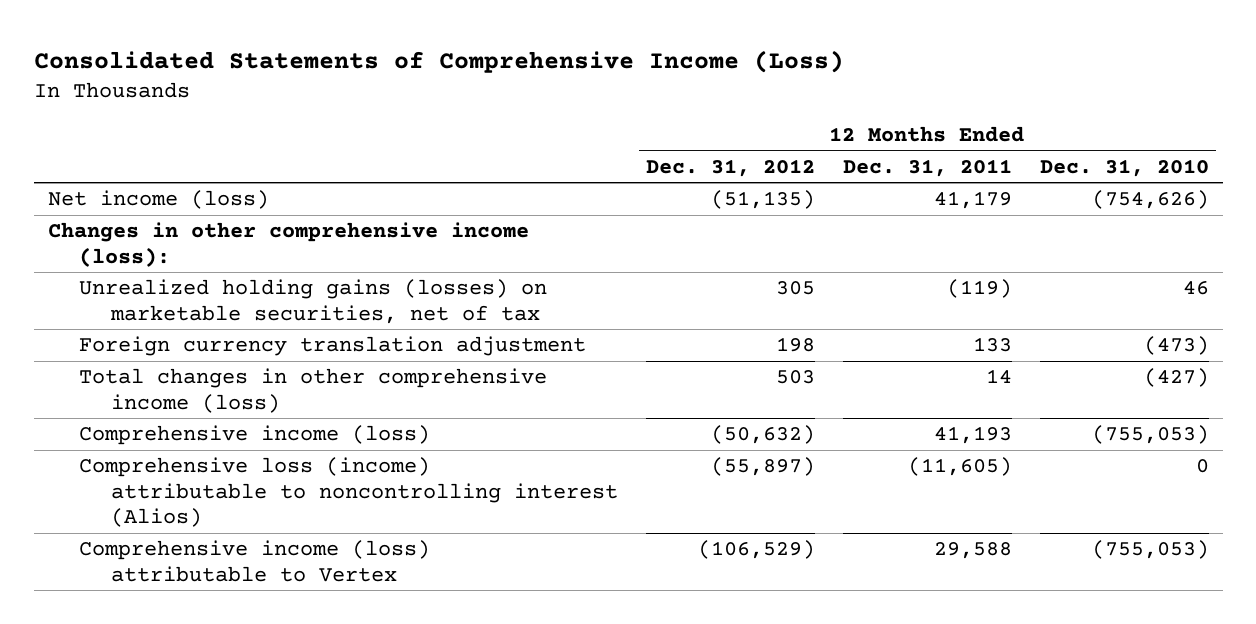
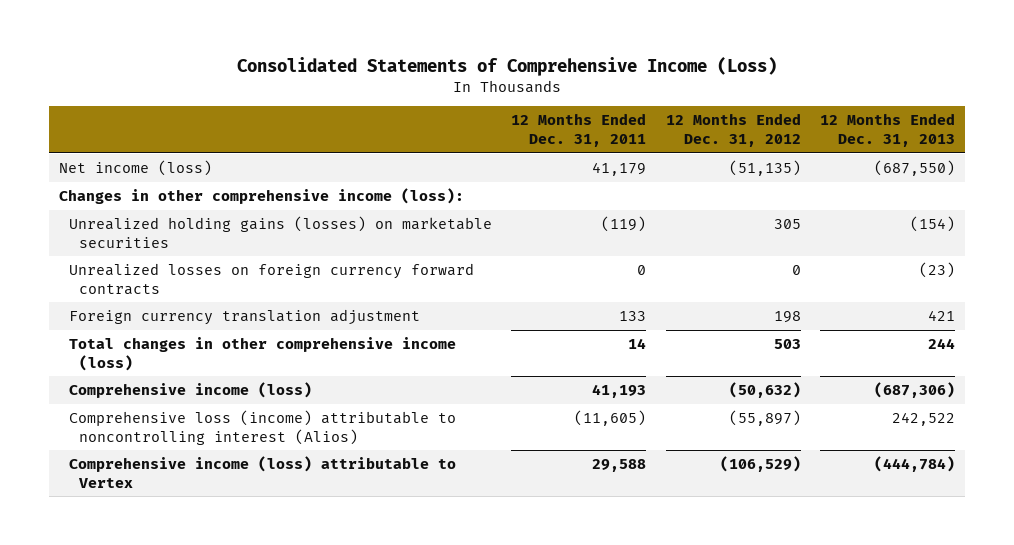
[1039,158,1209,177] Dec. 31, 2010 -> none
none -> [819,113,955,148] 12 Months Ended Dec. 31, 2013
[79,279,548,324] Unrealized holding gains (losses) on marketable securities, net of tax -> [68,216,492,248] Unrealized holding gains (losses) on marketable securities
none -> [68,263,474,295] Unrealized losses on foreign currency forward contracts

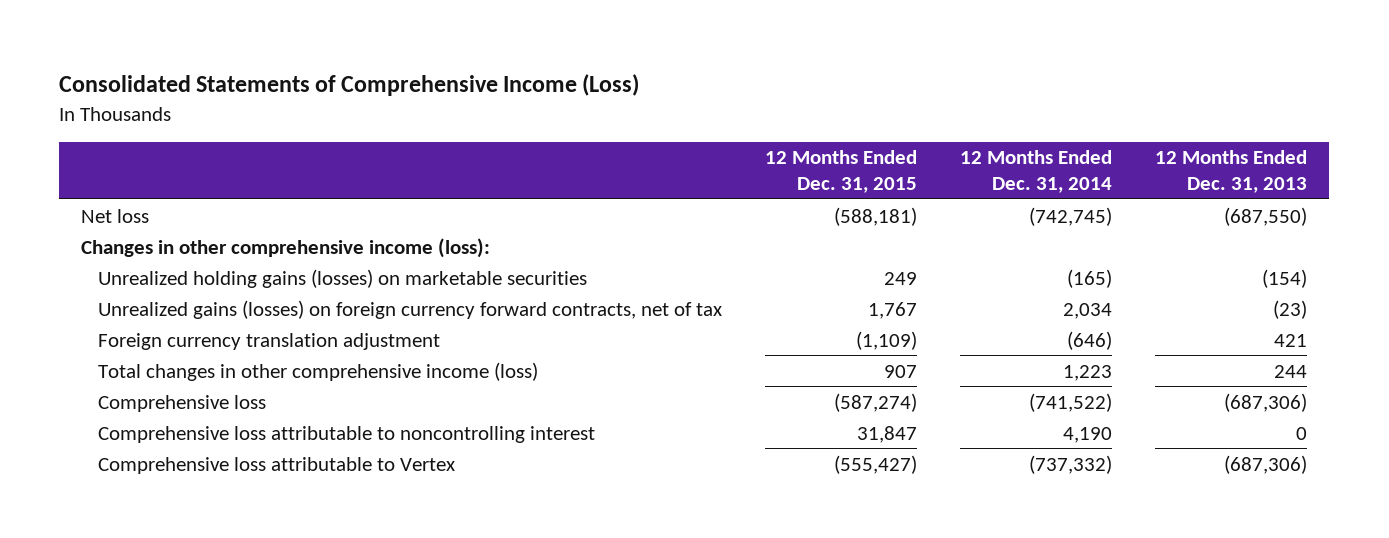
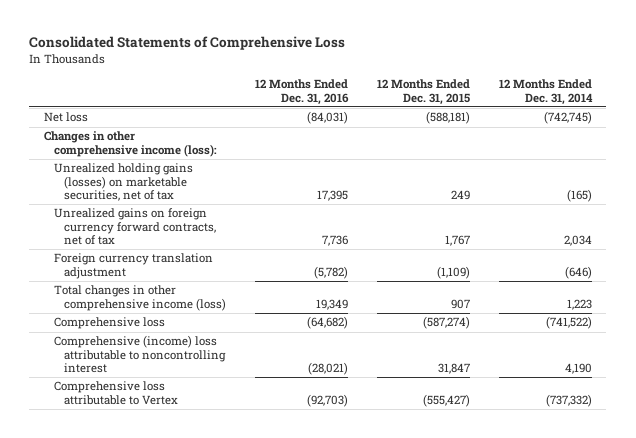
[59,74,640,97] Consolidated Statements of Comprehensive Income (Loss) -> [29,36,346,51] Consolidated Statements of Comprehensive Loss
[1155,150,1308,193] 12 Months Ended Dec. 31, 2013 -> none
none -> [254,79,349,105] 12 Months Ended Dec. 31, 2016
[97,268,587,288] Unrealized holding gains (losses) on marketable securities -> [53,163,193,202] Unrealized holding gains (losses) on marketable securities, net of tax
[97,299,722,319] Unrealized gains (losses) on foreign currency forward contracts, net of tax -> [53,208,216,246] Unrealized gains on foreign currency forward contracts, net of tax
[97,425,595,443] Comprehensive loss attributable to noncontrolling interest -> [53,335,226,374] Comprehensive (income) loss attributable to noncontrolling interest

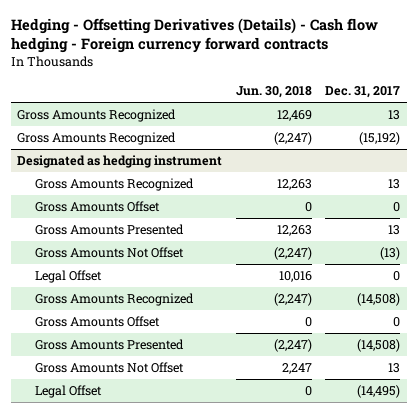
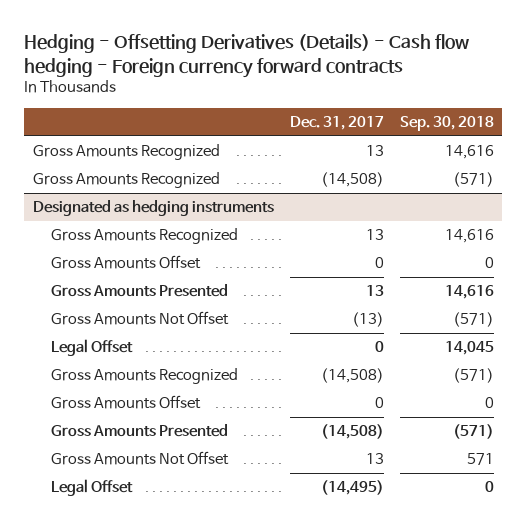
[235,85,312,98] Jun. 30, 2018 -> none
none -> [400,116,495,132] Sep. 30, 2018
[359,132,401,146] (15,192) -> [320,172,384,188] (14,508)
[17,155,223,169] Designated as hedging instrument -> [32,200,274,217] Designated as hedging instruments

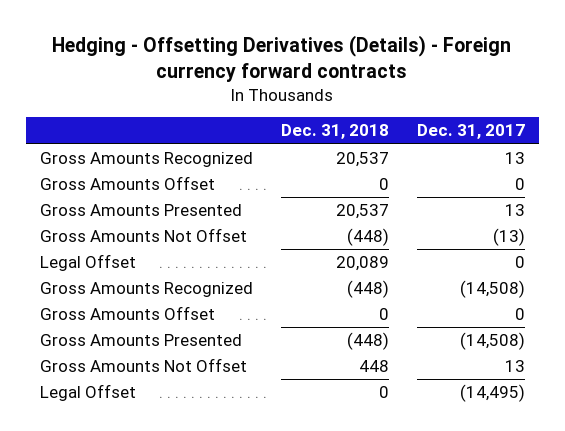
[24,34,470,78] Hedging - Offsetting Derivatives (Details) - Cash flow hedging - Foreign currency forward contracts -> [52,34,512,82] Hedging - Offsetting Derivatives (Details) - Foreign currency forward contracts
[400,116,495,132] Sep. 30, 2018 -> none
none -> [280,124,389,140] Dec. 31, 2018
[32,172,220,189] Gross Amounts Recognized -> none
[32,200,274,217] Designated as hedging instruments -> none
[50,228,238,245] Gross Amounts Recognized -> none

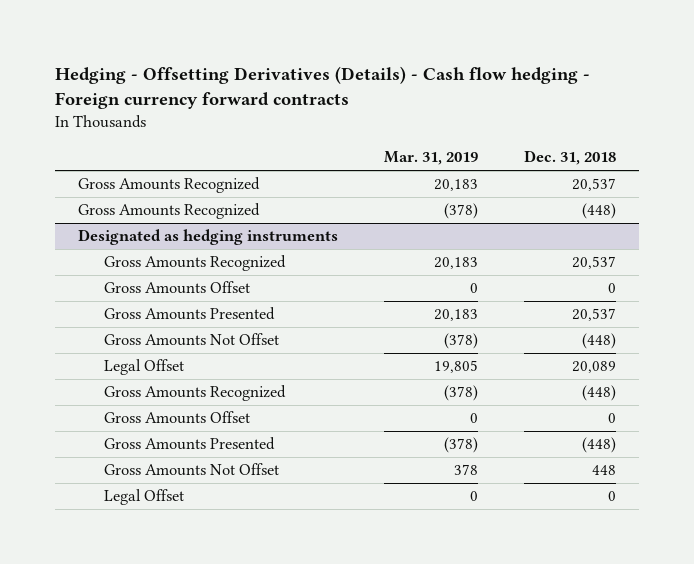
[52,34,512,82] Hedging - Offsetting Derivatives (Details) - Foreign currency forward contracts -> [54,66,590,110] Hedging - Offsetting Derivatives (Details) - Cash flow hedging - Foreign currency forward contracts
[416,124,525,140] Dec. 31, 2017 -> none
none -> [384,151,479,166] Mar. 31, 2019
none -> [78,203,261,220] Gross Amounts Recognized
none -> [78,229,339,246] Designated as hedging instruments
none -> [104,255,287,272] Gross Amounts Recognized

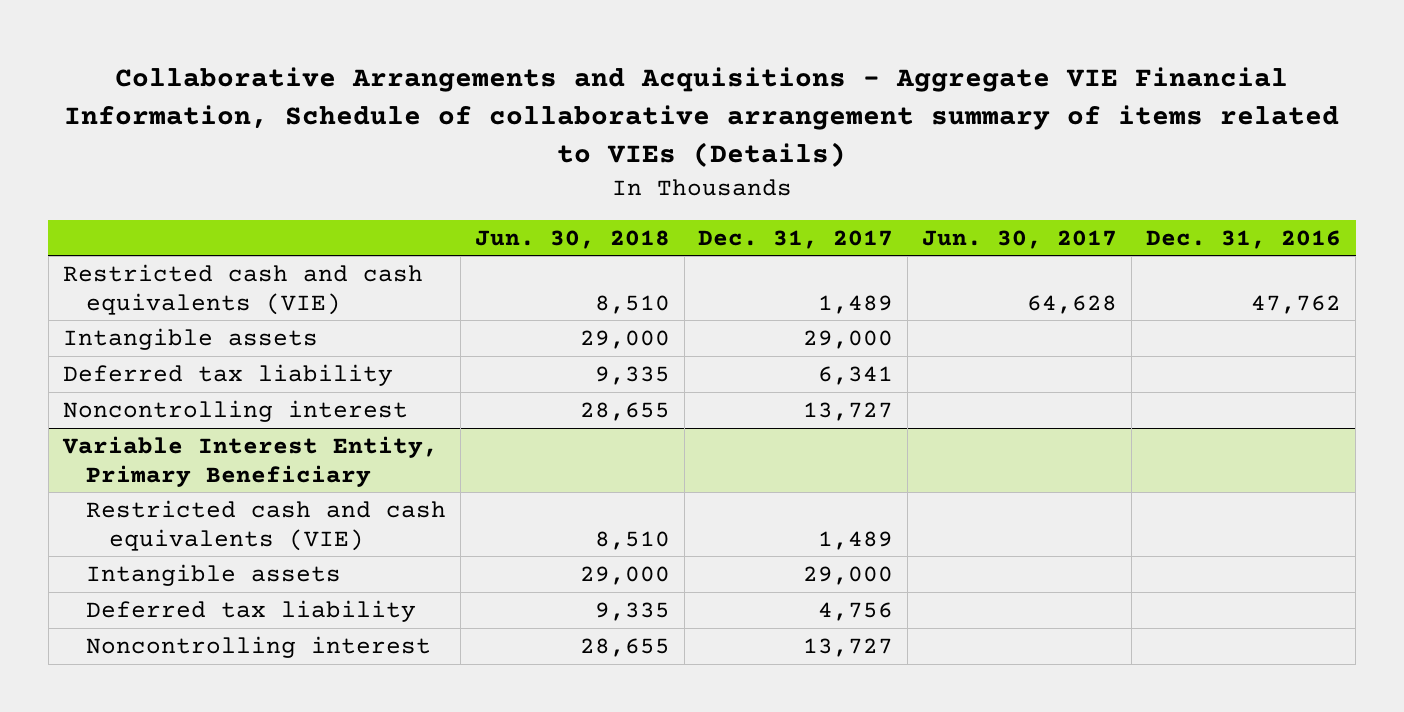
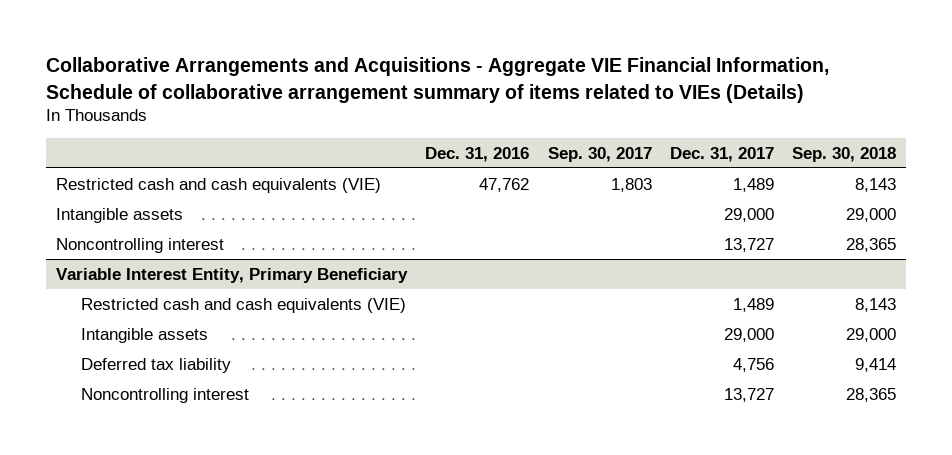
[474,229,670,249] Jun. 30, 2018 -> none
[922,229,1118,249] Jun. 30, 2017 -> none
none -> [547,146,652,162] Sep. 30, 2017
none -> [792,146,897,162] Sep. 30, 2018
[62,363,393,386] Deferred tax liability -> none

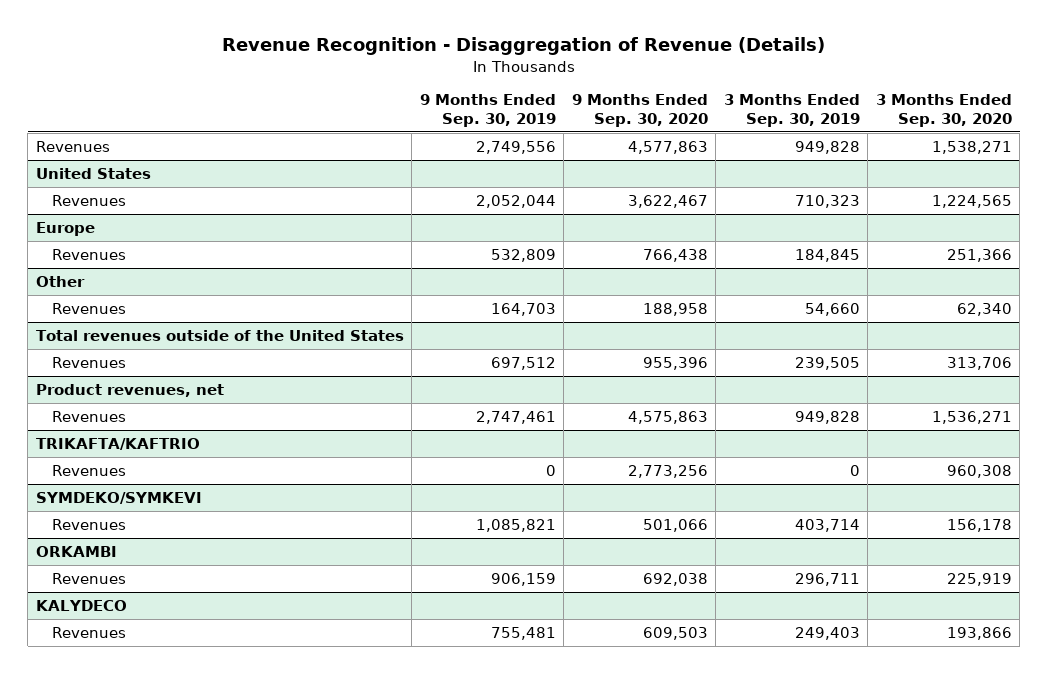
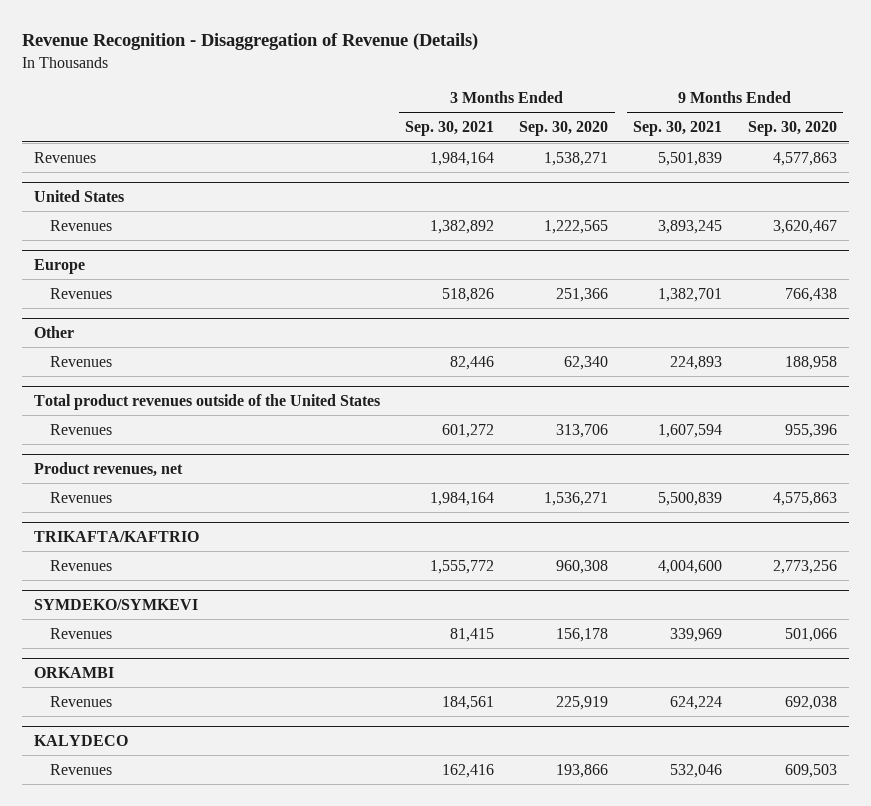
[419,94,556,128] 9 Months Ended Sep. 30, 2019 -> none
[723,94,860,128] 3 Months Ended Sep. 30, 2019 -> none
none -> [405,121,495,137] Sep. 30, 2021
none -> [633,121,723,137] Sep. 30, 2021
[627,194,708,208] 3,622,467 -> [772,219,837,234] 3,620,467
[931,194,1012,208] 1,224,565 -> [544,219,609,234] 1,222,565
[35,329,404,341] Total revenues outside of the United States -> [34,393,381,410] Total product revenues outside of the United States

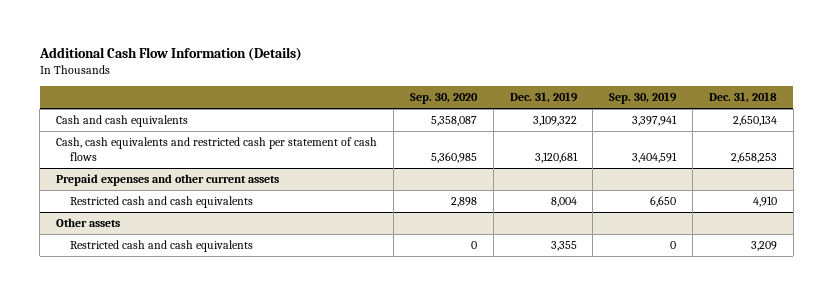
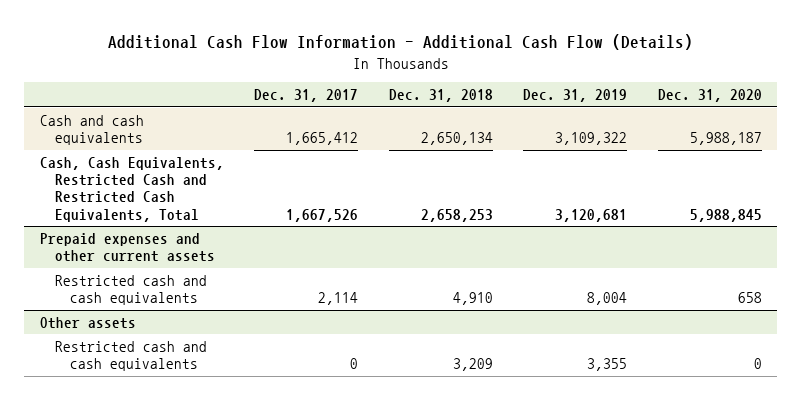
[38,47,302,62] Additional Cash Flow Information (Details) -> [107,34,693,51] Additional Cash Flow Information - Additional Cash Flow (Details)
[409,92,478,104] Sep. 30, 2020 -> none
[609,91,678,104] Sep. 30, 2019 -> none
none -> [254,89,359,103] Dec. 31, 2017
none -> [657,89,762,103] Dec. 31, 2020
[56,137,378,162] Cash, cash equivalents and restricted cash per statement of cash flows -> [39,156,224,222] Cash, Cash Equivalents, Restricted Cash and Restricted Cash Equivalents, Total

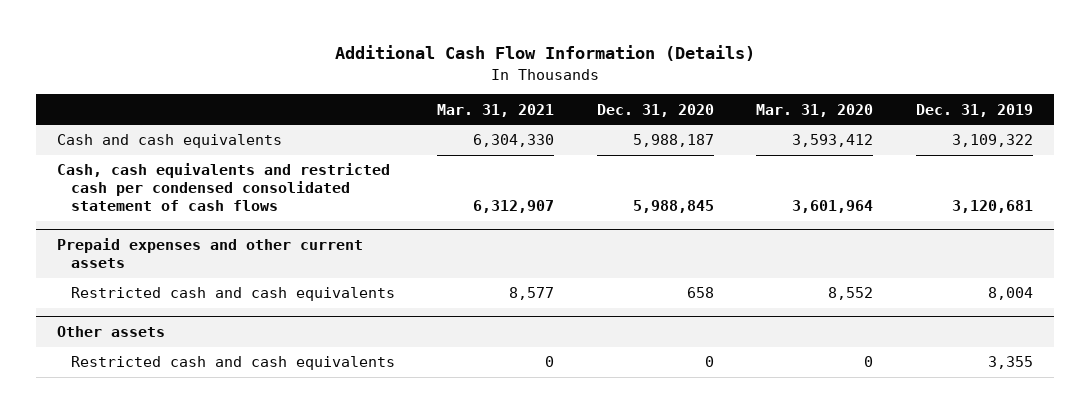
[107,34,693,51] Additional Cash Flow Information - Additional Cash Flow (Details) -> [334,45,755,62] Additional Cash Flow Information (Details)
[254,89,359,103] Dec. 31, 2017 -> none
[388,89,493,103] Dec. 31, 2018 -> none
none -> [437,103,555,117] Mar. 31, 2021
none -> [756,103,874,117] Mar. 31, 2020
[39,156,224,222] Cash, Cash Equivalents, Restricted Cash and Restricted Cash Equivalents, Total -> [57,163,391,212] Cash, cash equivalents and restricted cash per condensed consolidated statement of cash flows

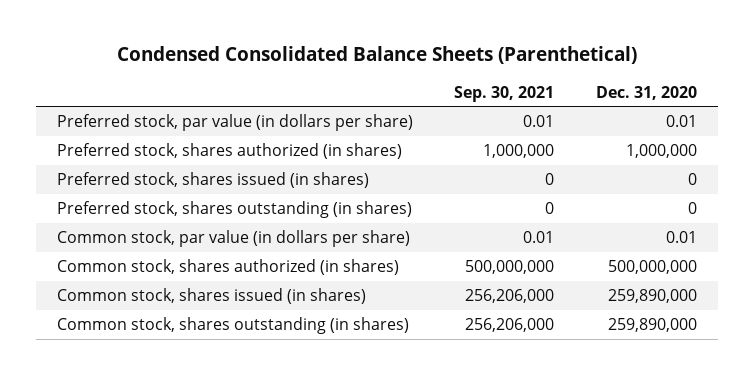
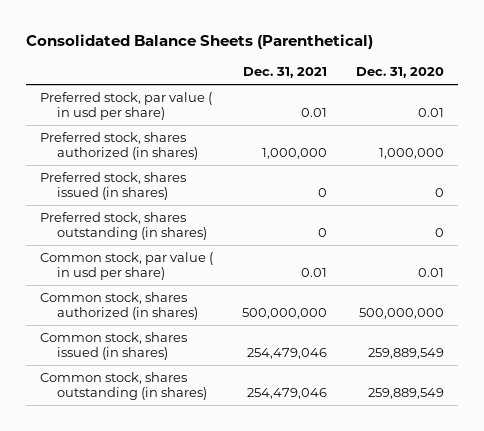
[116,46,637,65] Condensed Consolidated Balance Sheets (Parenthetical) -> [25,34,373,50] Consolidated Balance Sheets (Parenthetical)
[454,85,555,102] Sep. 30, 2021 -> none
none -> [243,67,328,79] Dec. 31, 2021
[56,114,413,132] Preferred stock, par value (in dollars per share) -> [40,92,213,121] Preferred stock, par value ( in usd per share)
[56,230,410,248] Common stock, par value (in dollars per share) -> [40,252,214,281] Common stock, par value ( in usd per share)
[607,289,697,304] 259,890,000 -> [367,348,444,360] 259,889,549
[607,318,697,333] 259,890,000 -> [367,388,444,400] 259,889,549

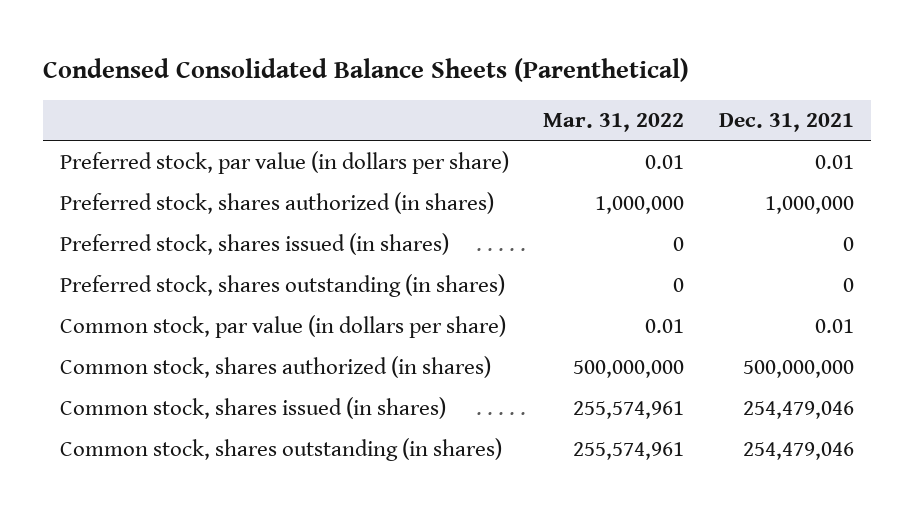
[25,34,373,50] Consolidated Balance Sheets (Parenthetical) -> [42,57,689,82] Condensed Consolidated Balance Sheets (Parenthetical)
[355,67,444,79] Dec. 31, 2020 -> none
none -> [543,113,685,133] Mar. 31, 2022
[40,92,213,121] Preferred stock, par value ( in usd per share) -> [60,151,510,175] Preferred stock, par value (in dollars per share)
[40,252,214,281] Common stock, par value ( in usd per share) -> [60,315,507,339] Common stock, par value (in dollars per share)

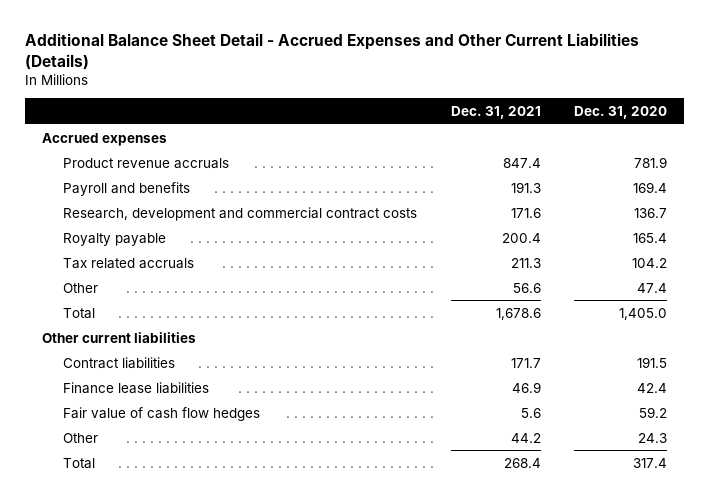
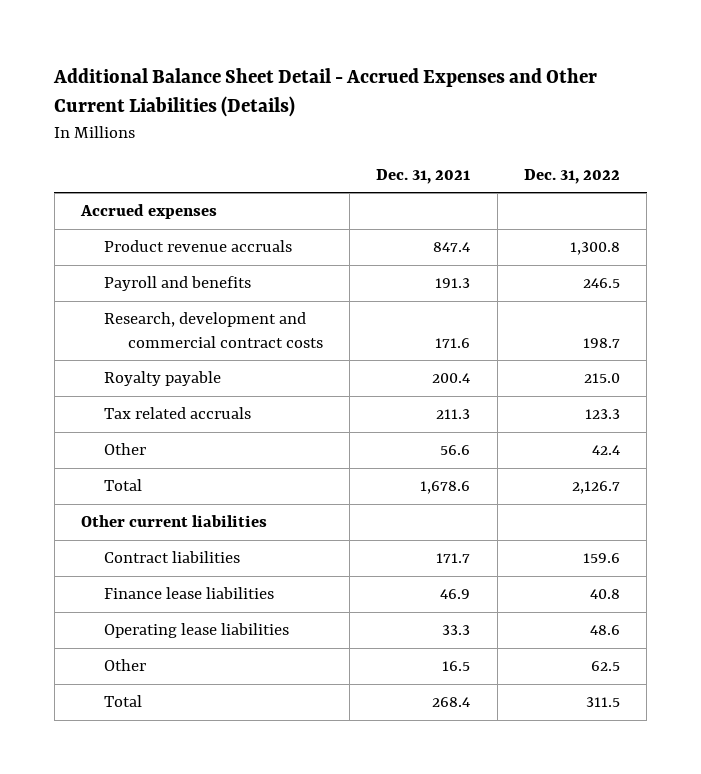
[574,105,668,119] Dec. 31, 2020 -> none
none -> [524,168,621,184] Dec. 31, 2022
[63,406,261,421] Fair value of cash flow hedges -> none
none -> [104,623,290,639] Operating lease liabilities
[510,432,541,443] 44.2 -> [442,661,471,672] 16.5

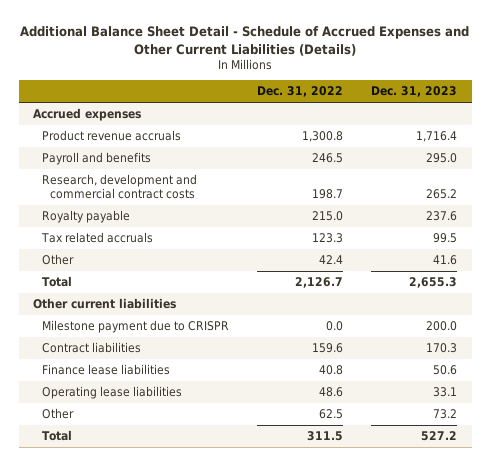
[53,68,598,118] Additional Balance Sheet Detail - Accrued Expenses and Other Current Liabilities (Details) -> [20,26,470,56] Additional Balance Sheet Detail - Schedule of Accrued Expenses and Other Current Liabilities (Details)
[376,168,471,184] Dec. 31, 2021 -> none
none -> [371,86,458,98] Dec. 31, 2023
none -> [41,320,229,334] Milestone payment due to CRISPR

